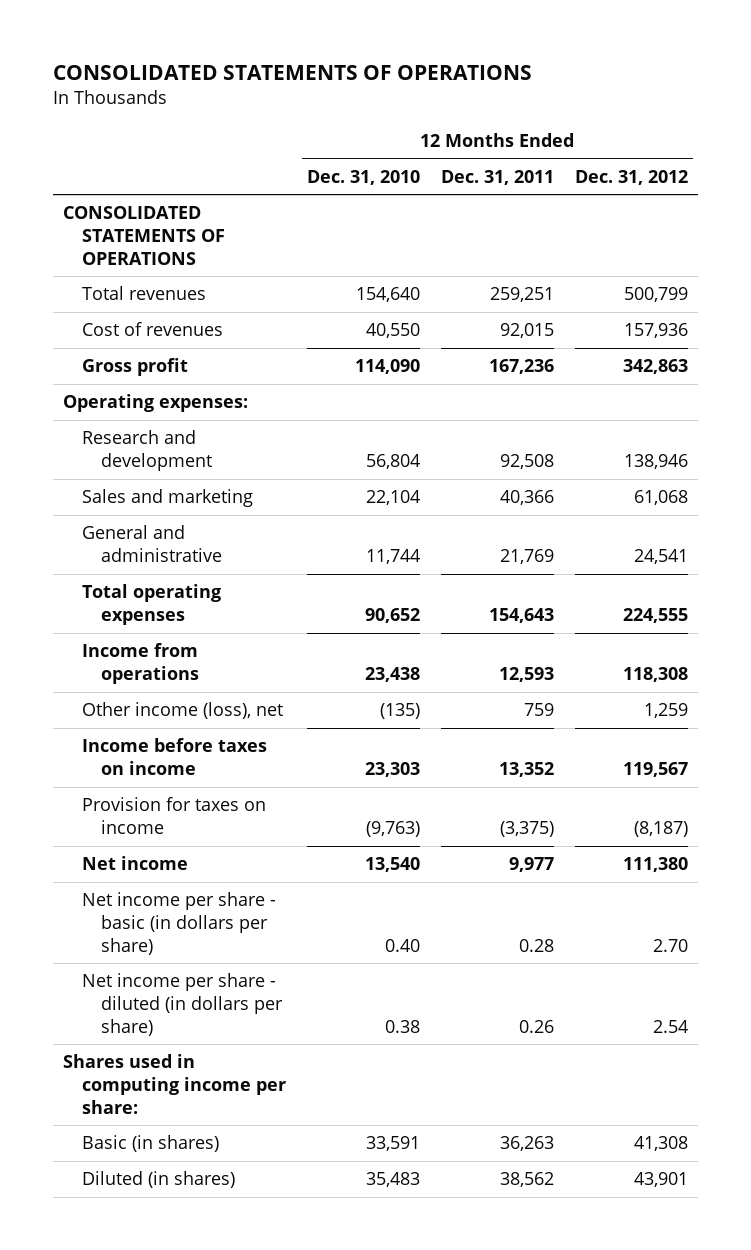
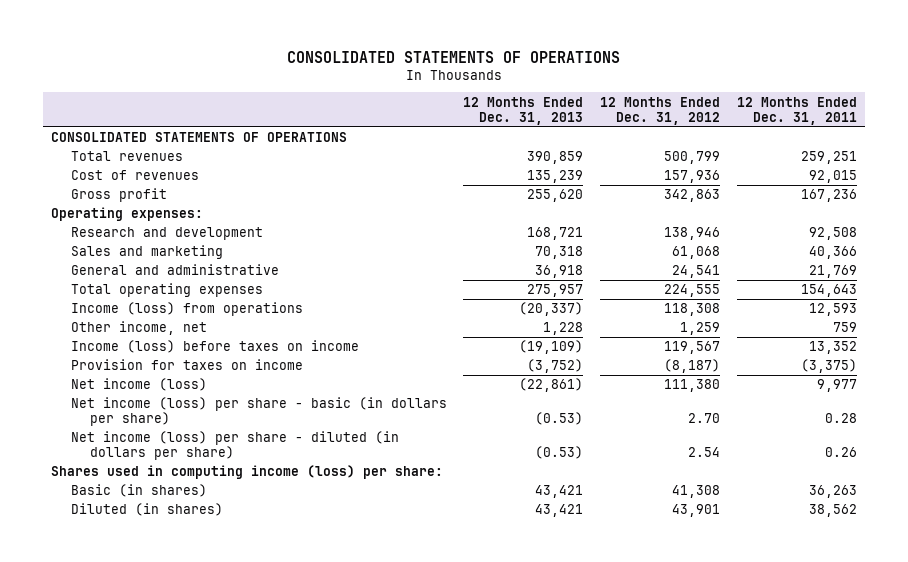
[306,169,420,185] Dec. 31, 2010 -> none
none -> [463,96,584,125] 12 Months Ended Dec. 31, 2013
[81,643,199,684] Income from operations -> [70,302,303,317] Income (loss) from operations
[81,702,283,720] Other income (loss), net -> [70,321,207,336] Other income, net
[81,738,267,775] Income before taxes on income -> [70,340,359,354] Income (loss) before taxes on income
[81,856,188,871] Net income -> [70,378,207,392] Net income (loss)
[81,892,276,955] Net income per share - basic (in dollars per share) -> [70,397,447,427] Net income (loss) per share - basic (in dollars per share)
[81,973,283,1036] Net income per share - diluted (in dollars per share) -> [70,431,399,461] Net income (loss) per share - diluted (in dollars per share)
[63,1054,286,1114] Shares used in computing income per share: -> [51,465,444,480] Shares used in computing income (loss) per share:

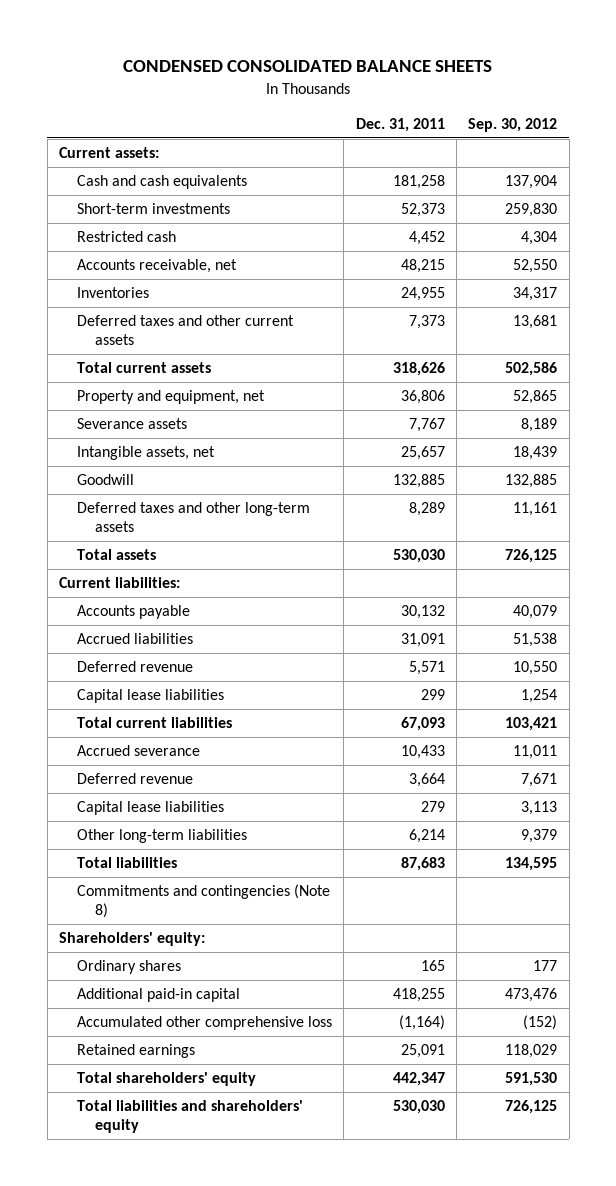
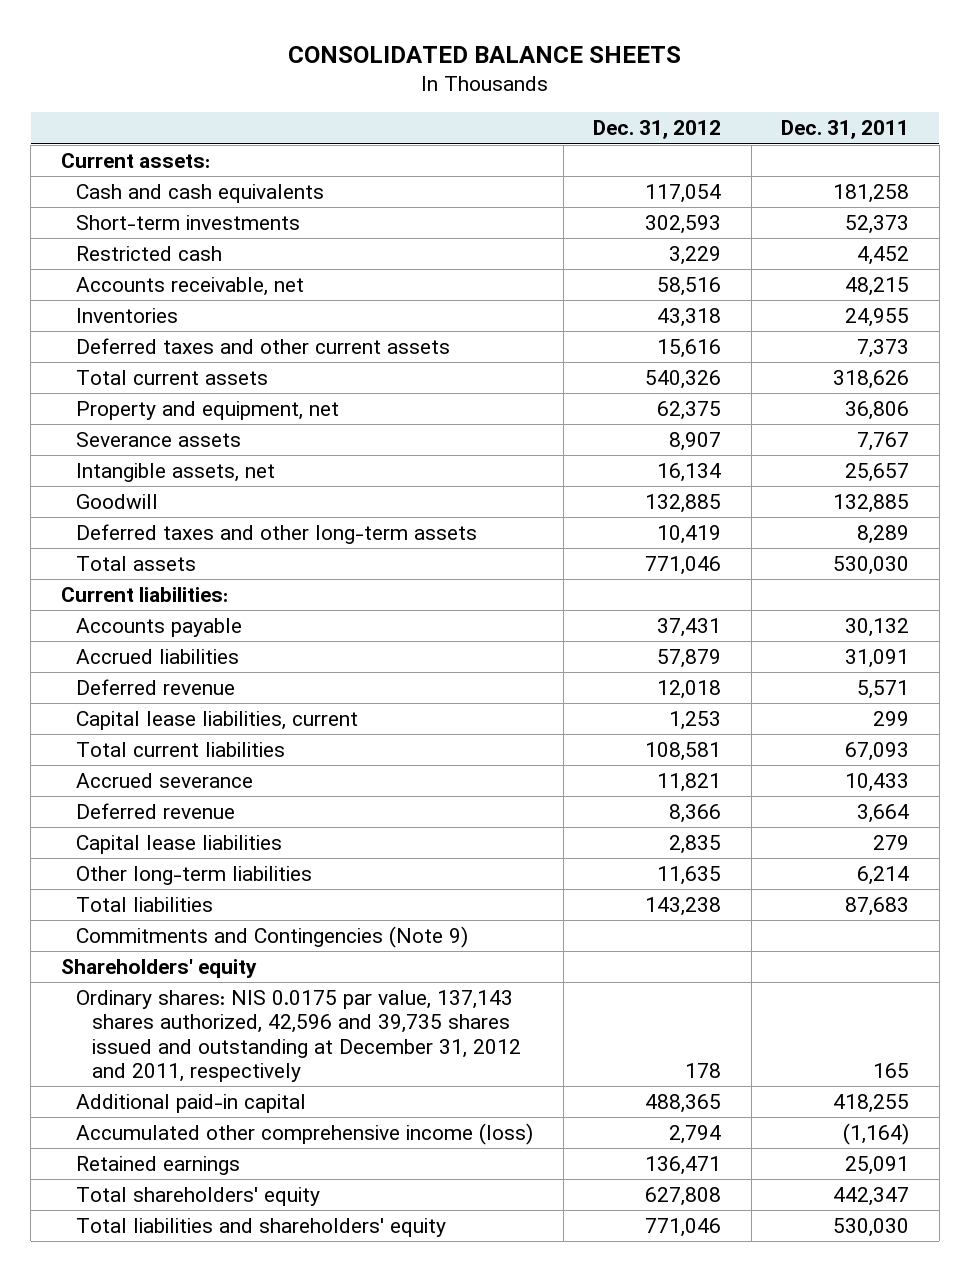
[123,60,493,73] CONDENSED CONSOLIDATED BALANCE SHEETS -> [287,46,681,64] CONSOLIDATED BALANCE SHEETS
[468,117,558,132] Sep. 30, 2012 -> none
none -> [593,120,722,140] Dec. 31, 2012
[77,689,225,704] Capital lease liabilities -> [76,711,359,731] Capital lease liabilities, current
[77,884,331,919] Commitments and contingencies (Note 8) -> [76,926,469,949] Commitments and Contingencies (Note 9)
[59,932,206,947] Shareholders' equity: -> [60,959,257,979] Shareholders' equity
[77,960,182,975] Ordinary shares -> [76,990,522,1082] Ordinary shares: NIS 0.0175 par value, 137,143 shares authorized, 42,596 and 39,735 shares issued and outstanding at December 31, 2012 and 2011, respectively
[77,1016,333,1031] Accumulated other comprehensive loss -> [76,1123,534,1146] Accumulated other comprehensive income (loss)

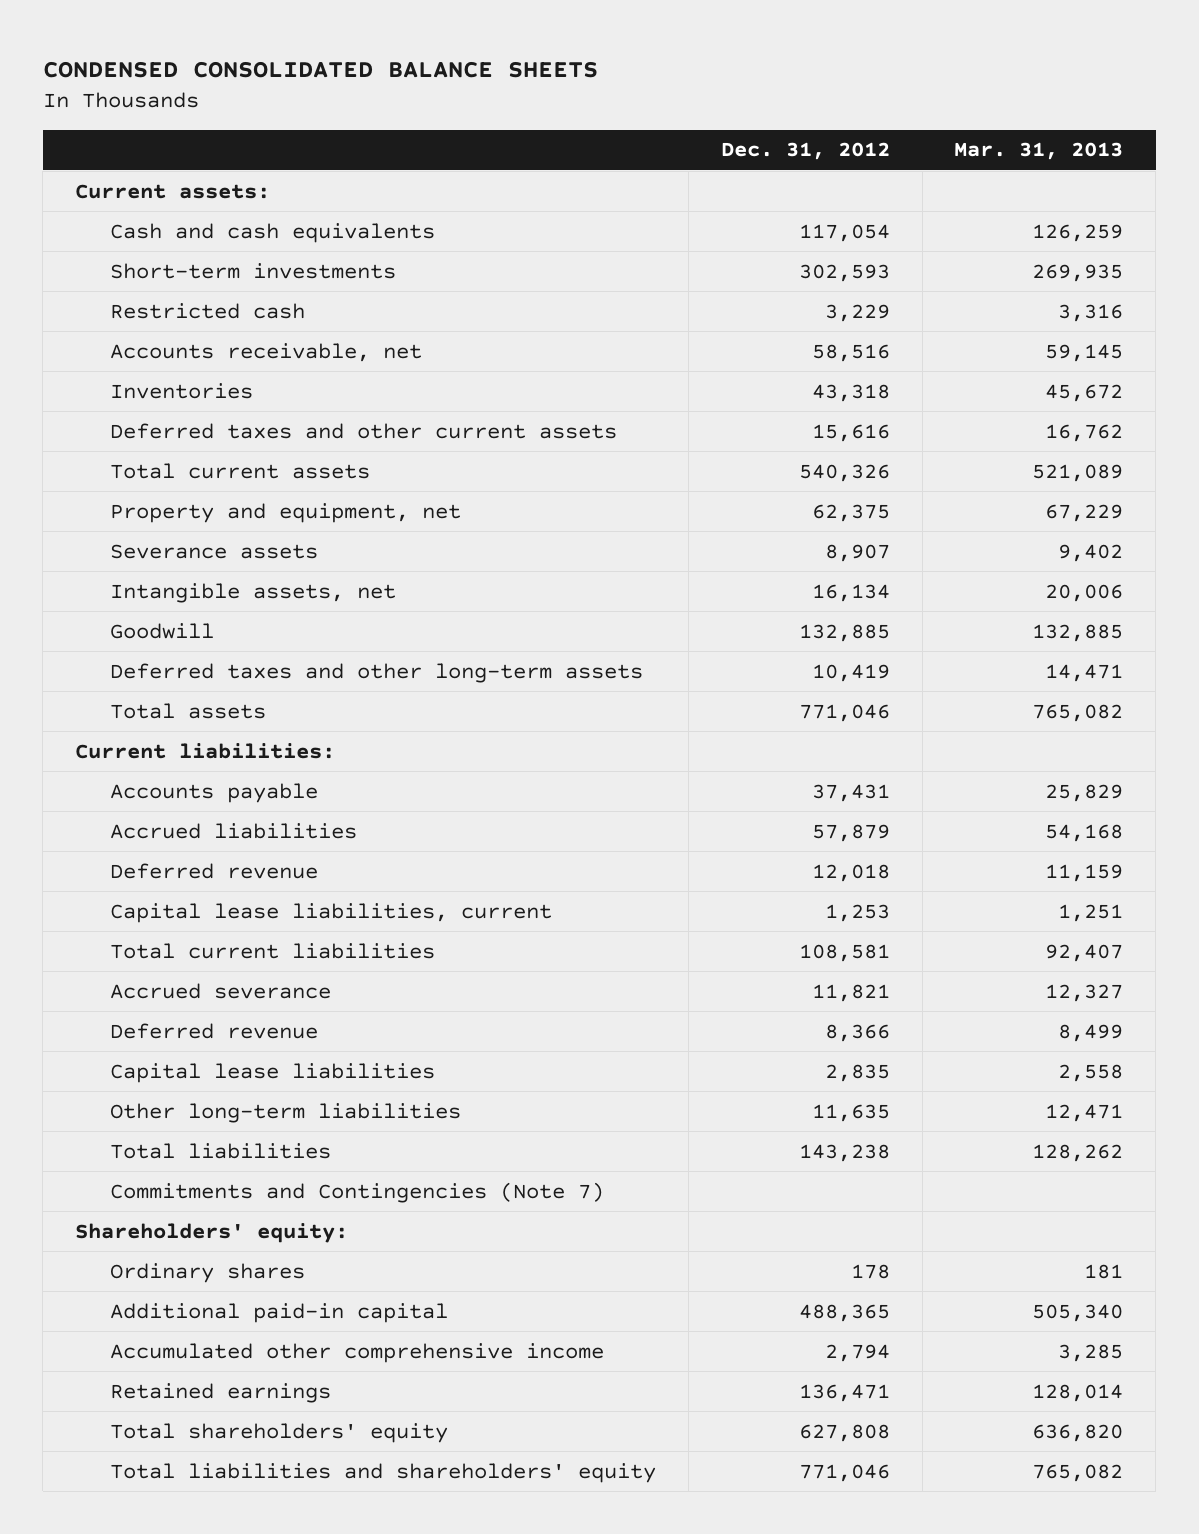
[287,46,681,64] CONSOLIDATED BALANCE SHEETS -> [42,61,598,79] CONDENSED CONSOLIDATED BALANCE SHEETS
[781,120,910,140] Dec. 31, 2011 -> none
none -> [954,142,1124,161] Mar. 31, 2013
[76,926,469,949] Commitments and Contingencies (Note 9) -> [110,1181,605,1203] Commitments and Contingencies (Note 7)
[60,959,257,979] Shareholders' equity -> [75,1222,349,1243] Shareholders' equity:
[76,990,522,1082] Ordinary shares: NIS 0.0175 par value, 137,143 shares authorized, 42,596 and 39,735 shares issued and outstanding at December 31, 2012 and 2011, respectively -> [110,1262,306,1283] Ordinary shares
[76,1123,534,1146] Accumulated other comprehensive income (loss) -> [110,1342,605,1363] Accumulated other comprehensive income

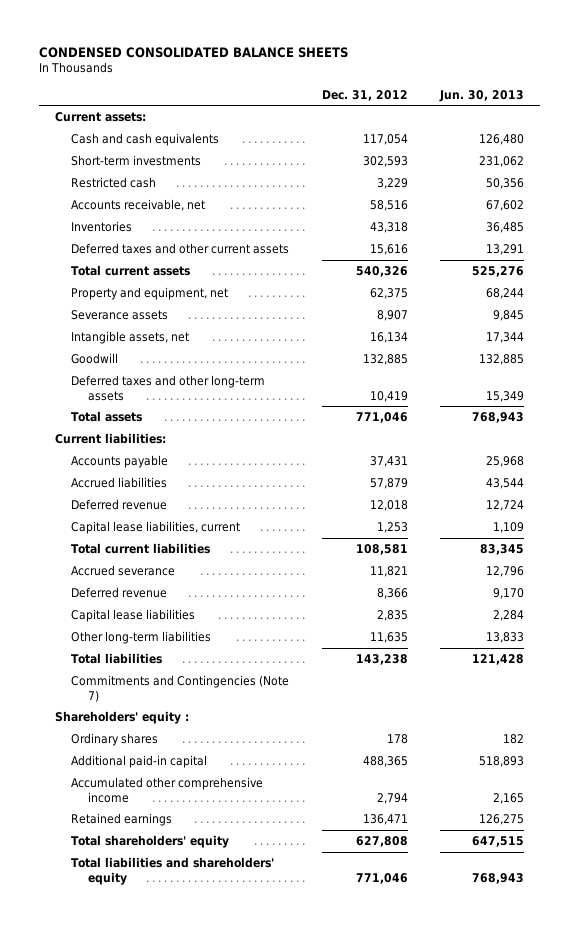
[954,142,1124,161] Mar. 31, 2013 -> none
none -> [438,89,524,102] Jun. 30, 2013
[75,1222,349,1243] Shareholders' equity: -> [55,711,190,725] Shareholders' equity :

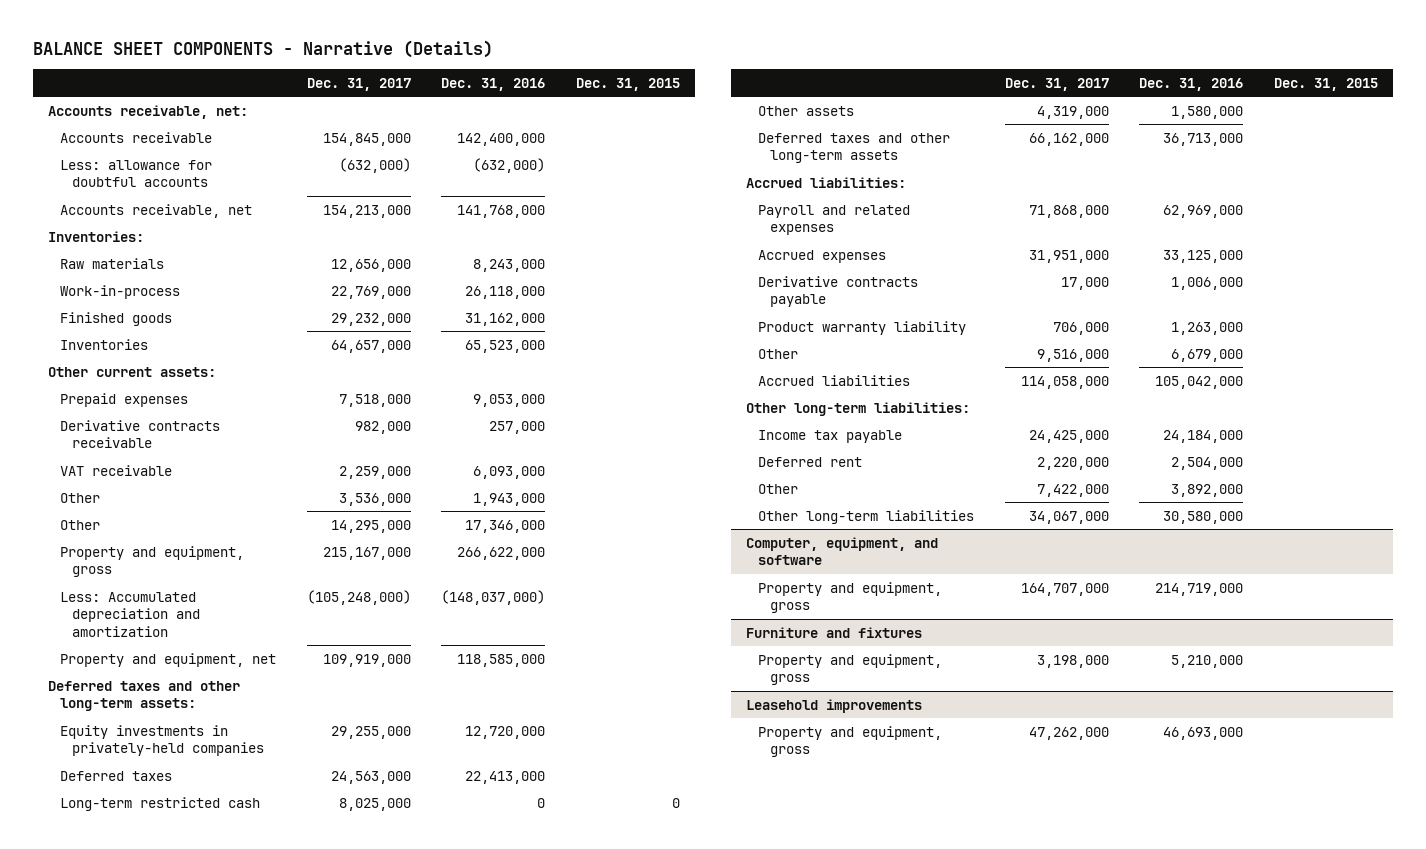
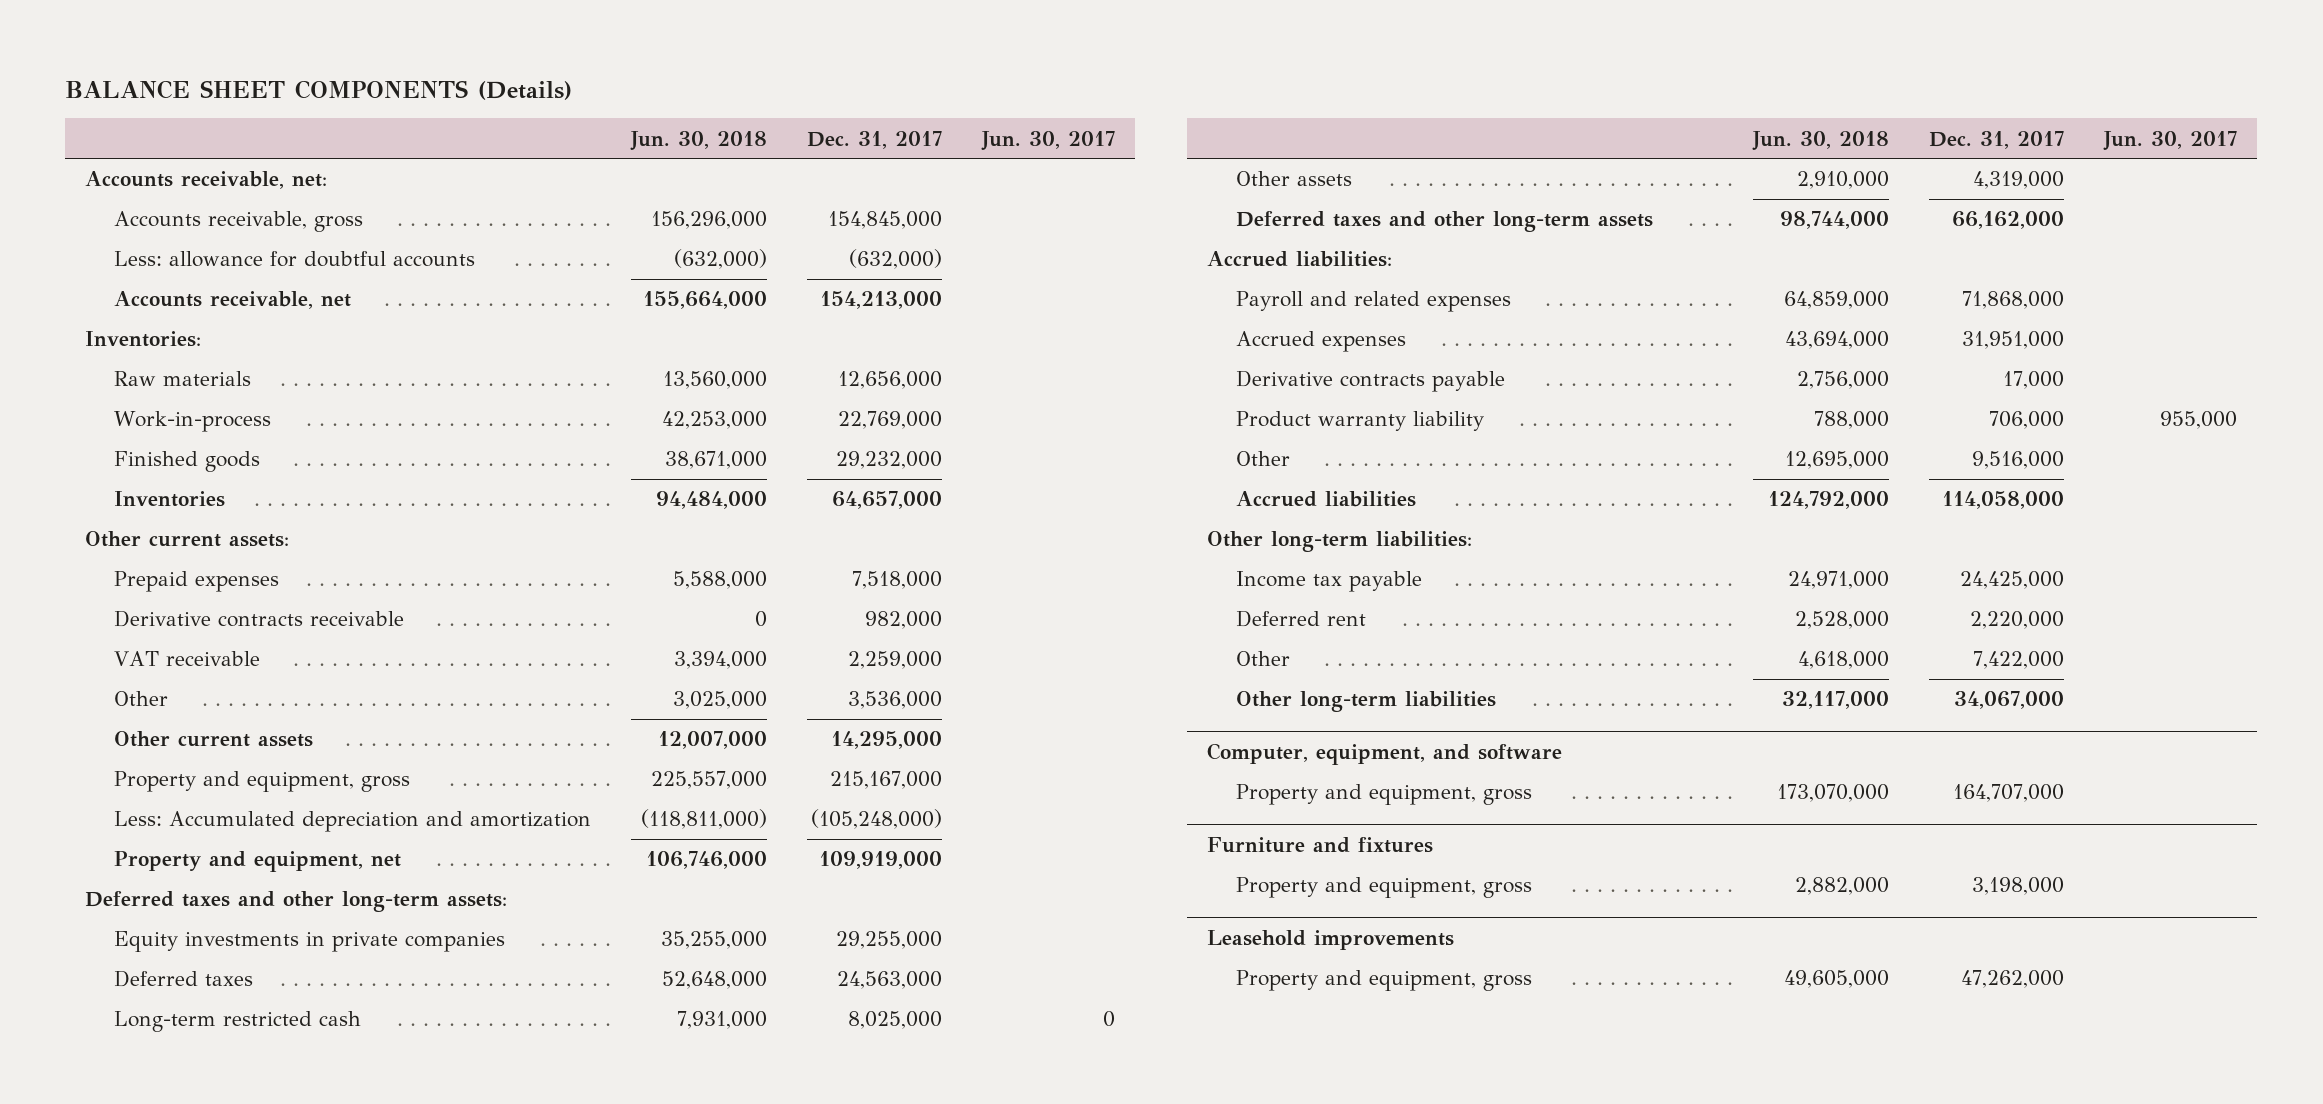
[33,40,494,59] BALANCE SHEET COMPONENTS - Narrative (Details) -> [65,79,573,100] BALANCE SHEET COMPONENTS (Details)
[441,77,546,91] Dec. 31, 2016 -> none
[576,77,681,91] Dec. 31, 2015 -> none
none -> [630,130,768,151] Jun. 30, 2018
none -> [981,130,1116,151] Jun. 30, 2017
[60,131,213,143] Accounts receivable -> [114,211,364,233] Accounts receivable, gross
[60,519,101,530] Other -> [114,731,314,748] Other current assets
[60,724,264,757] Equity investments in privately-held companies -> [114,931,506,953] Equity investments in private companies

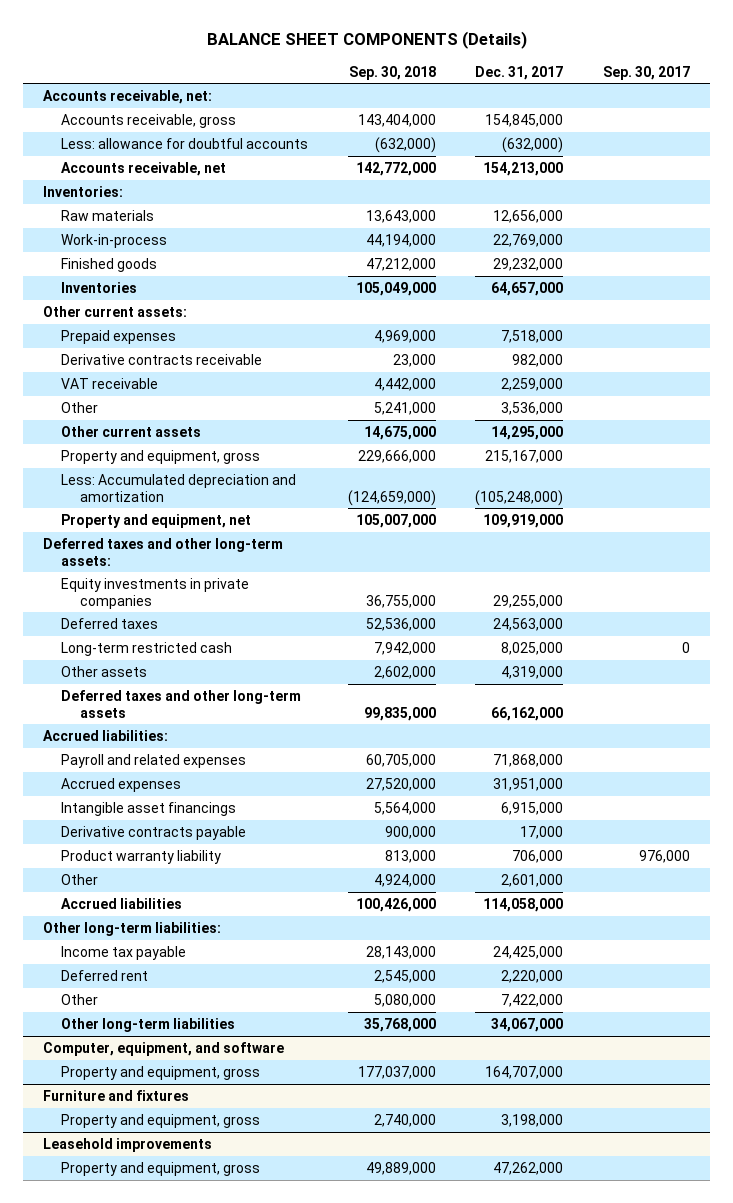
[630,130,768,151] Jun. 30, 2018 -> none
[981,130,1116,151] Jun. 30, 2017 -> none
none -> [348,65,436,80] Sep. 30, 2018
none -> [603,65,691,80] Sep. 30, 2017
none -> [61,801,237,816] Intangible asset financings
[1972,451,2065,470] 9,516,000 -> [501,873,564,887] 2,601,000

